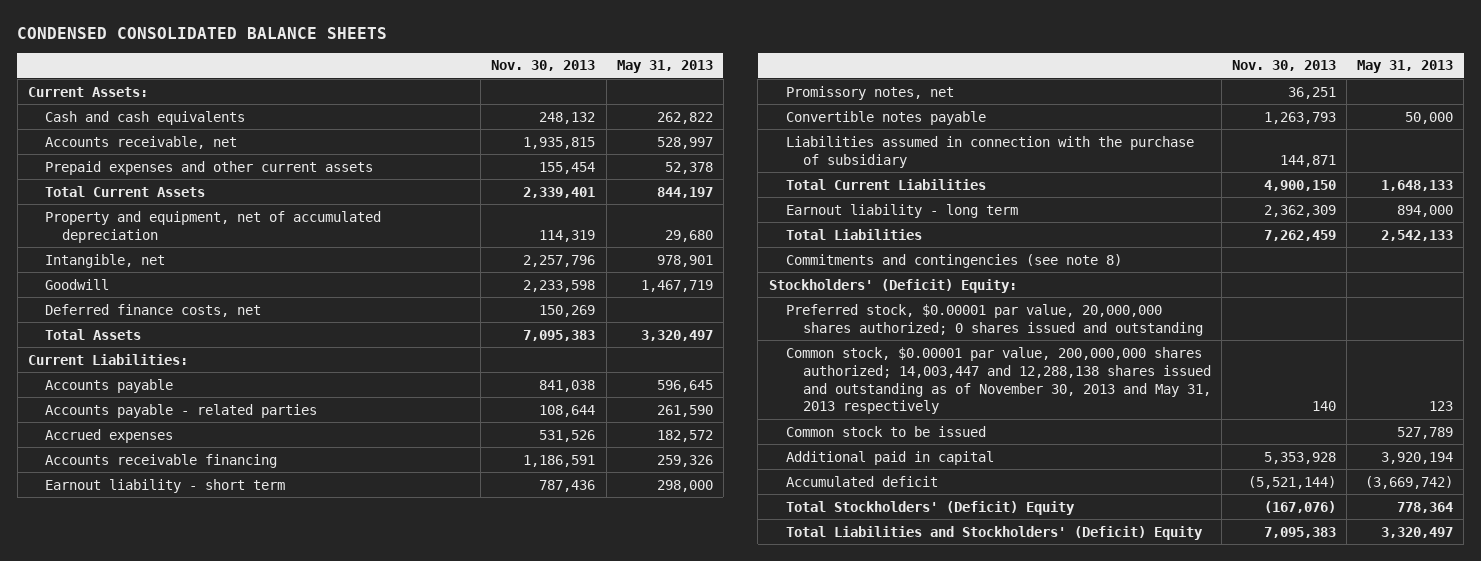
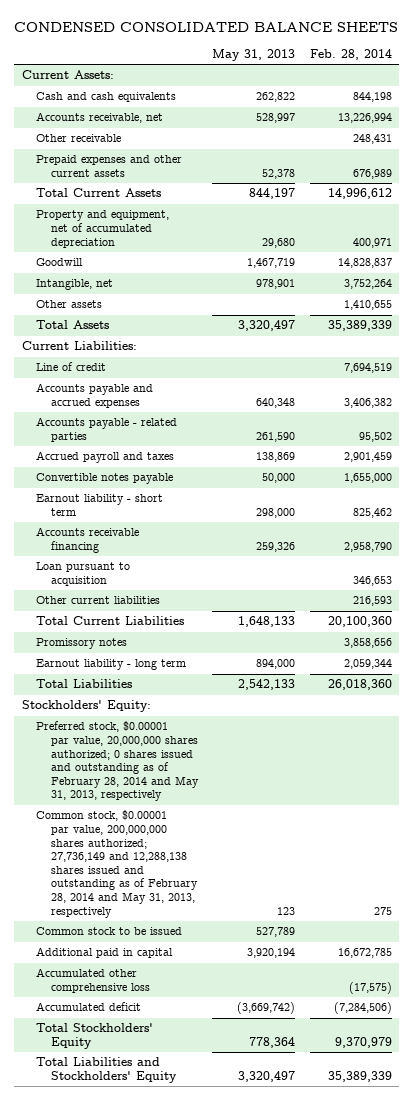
[491,60,596,72] Nov. 30, 2013 -> none
none -> [309,49,392,61] Feb. 28, 2014
none -> [36,134,122,143] Other receivable
[45,303,262,317] Deferred finance costs, net -> none
[45,253,166,268] Intangible, net -> [36,279,114,291] Intangible, net
none -> [36,300,103,309] Other assets
[45,378,174,393] Accounts payable -> none
none -> [36,362,107,372] Line of credit
none -> [36,383,154,408] Accounts payable and accrued expenses
[45,428,174,443] Accrued expenses -> none
[785,85,954,100] Promissory notes, net -> none
none -> [36,451,175,464] Accrued payroll and taxes
[785,135,1194,168] Liabilities assumed in connection with the purchase of subsidiary -> none
[45,478,286,493] Earnout liability - short term -> [36,494,164,516] Earnout liability - short term
[45,453,278,468] Accounts receivable financing -> [36,527,140,553] Accounts receivable financing
none -> [36,562,131,586] Loan pursuant to acquisition
none -> [36,596,161,605] Other current liabilities
none -> [36,638,128,650] Promissory notes
[785,253,1122,268] Commitments and contingencies (see note 8) -> none
[768,278,1017,293] Stockholders' (Deficit) Equity: -> [21,700,151,713] Stockholders' Equity:
[785,303,1203,336] Preferred stock, $0.00001 par value, 20,000,000 shares authorized; 0 shares issued and outstanding -> [36,721,199,802] Preferred stock, $0.00001 par value, 20,000,000 shares authorized; 0 shares issued and outstanding as of February 28, 2014 and May 31, 2013, respectively
[785,346,1211,415] Common stock, $0.00001 par value, 200,000,000 shares authorized; 14,003,447 and 12,288,138 shares issued and outstanding as of November 30, 2013 and May 31, 2013 respectively -> [36,810,198,918] Common stock, $0.00001 par value, 200,000,000 shares authorized; 27,736,149 and 12,288,138 shares issued and outstanding as of February 28, 2014 and May 31, 2013, respectively
none -> [36,968,150,993] Accumulated other comprehensive loss
[785,500,1075,515] Total Stockholders' (Deficit) Equity -> [36,1023,154,1049] Total Stockholders' Equity
[785,525,1203,540] Total Liabilities and Stockholders' (Deficit) Equity -> [36,1057,177,1083] Total Liabilities and Stockholders' Equity

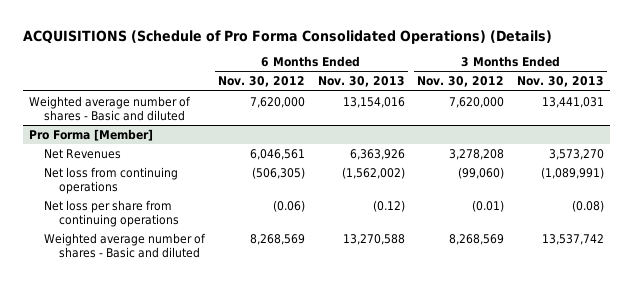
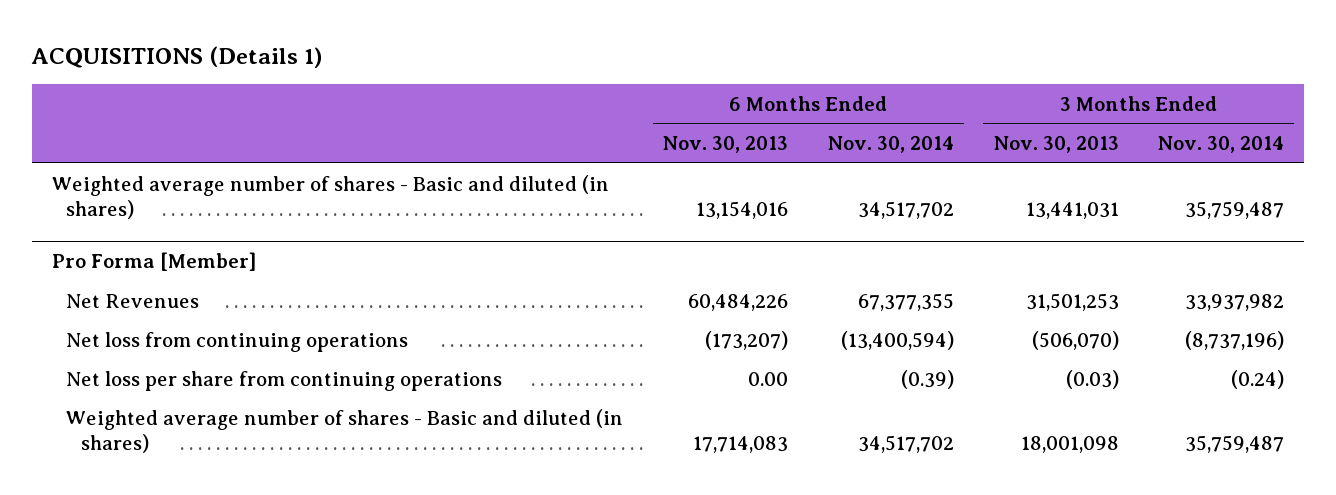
[22,29,552,44] ACQUISITIONS (Schedule of Pro Forma Consolidated Operations) (Details) -> [31,46,323,69] ACQUISITIONS (Details 1)
[217,76,305,88] Nov. 30, 2012 -> none
[417,76,505,88] Nov. 30, 2012 -> none
none -> [826,136,954,154] Nov. 30, 2014
none -> [1157,136,1285,154] Nov. 30, 2014
[29,95,192,121] Weighted average number of shares - Basic and diluted -> [51,174,609,220] Weighted average number of shares - Basic and diluted (in shares)
[349,148,405,160] 6,363,926 -> [688,293,789,311] 60,484,226
[549,148,605,160] 3,573,270 -> [1025,292,1119,311] 31,501,253
[341,166,405,179] (1,562,002) -> [705,330,789,350] (173,207)
[541,166,605,179] (1,089,991) -> [1031,330,1119,350] (506,070)
[372,199,405,212] (0.12) -> [748,371,789,386] 0.00
[572,199,605,212] (0.08) -> [1065,369,1119,389] (0.03)
[43,232,206,258] Weighted average number of shares - Basic and diluted -> [66,408,624,454] Weighted average number of shares - Basic and diluted (in shares)
[342,233,405,245] 13,270,588 -> [693,436,789,454] 17,714,083
[542,233,605,245] 13,537,742 -> [1020,436,1119,454] 18,001,098

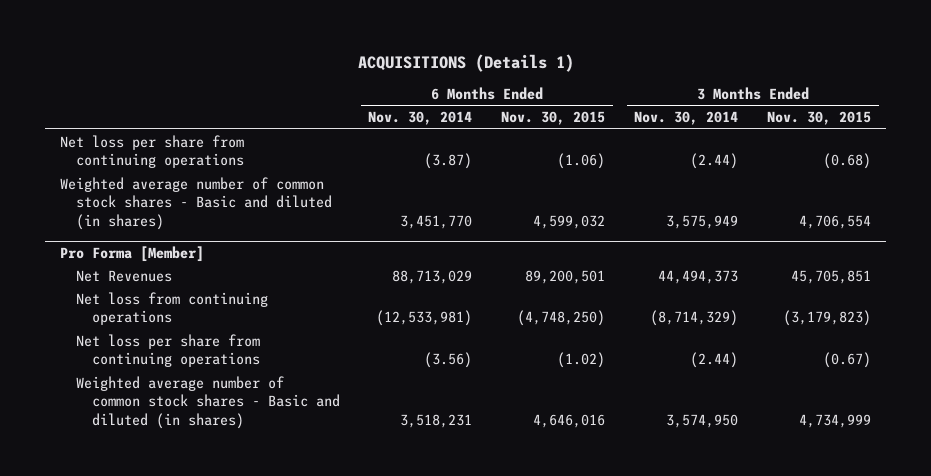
[662,136,789,154] Nov. 30, 2013 -> none
[992,136,1119,154] Nov. 30, 2013 -> none
none -> [501,111,606,126] Nov. 30, 2015
none -> [767,111,872,126] Nov. 30, 2015
none -> [59,134,244,169] Net loss per share from continuing operations
[51,174,609,220] Weighted average number of shares - Basic and diluted (in shares) -> [59,176,332,230] Weighted average number of common stock shares - Basic and diluted (in shares)
[857,201,954,220] 34,517,702 -> [400,214,473,229] 3,451,770
[1185,201,1285,220] 35,759,487 -> [666,214,739,229] 3,575,949
[857,292,954,311] 67,377,355 -> [392,269,473,284] 88,713,029
[1185,293,1285,311] 33,937,982 -> [658,269,739,284] 44,494,373
[840,330,954,350] (13,400,594) -> [376,310,473,327] (12,533,981)
[1185,330,1285,350] (8,737,196) -> [650,310,739,327] (8,714,329)
[900,369,954,389] (0.39) -> [424,352,473,369] (3.56)
[1231,369,1285,389] (0.24) -> [690,352,739,369] (2.44)
[66,408,624,454] Weighted average number of shares - Basic and diluted (in shares) -> [75,375,340,429] Weighted average number of common stock shares - Basic and diluted (in shares)
[857,435,954,454] 34,517,702 -> [400,413,473,428] 3,518,231
[1185,435,1285,454] 35,759,487 -> [666,413,739,428] 3,574,950

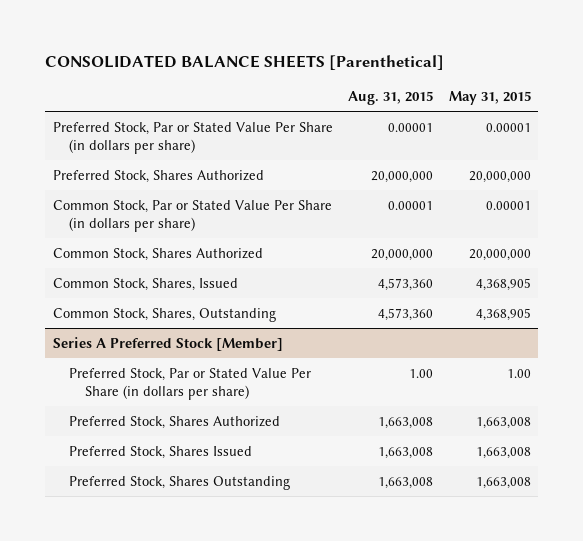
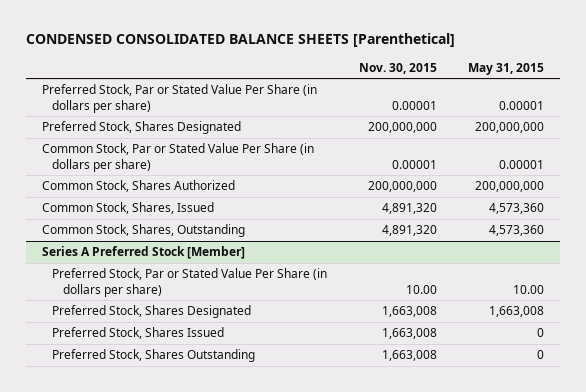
[44,55,444,71] CONSOLIDATED BALANCE SHEETS [Parenthetical] -> [25,33,455,48] CONDENSED CONSOLIDATED BALANCE SHEETS [Parenthetical]
[348,91,434,106] Aug. 31, 2015 -> none
none -> [358,62,437,74] Nov. 30, 2015
[52,169,264,183] Preferred Stock, Shares Authorized -> [41,121,241,135] Preferred Stock, Shares Designated
[468,170,531,183] 20,000,000 -> [475,122,545,134] 200,000,000
[468,248,531,261] 20,000,000 -> [475,181,545,193] 200,000,000
[475,277,531,291] 4,368,905 -> [489,203,545,215] 4,573,360
[475,307,531,321] 4,368,905 -> [489,225,545,237] 4,573,360
[506,368,531,378] 1.00 -> [513,284,545,294] 10.00
[68,415,280,429] Preferred Stock, Shares Authorized -> [52,305,252,319] Preferred Stock, Shares Designated
[475,446,531,459] 1,663,008 -> [537,328,545,338] 0
[475,476,531,489] 1,663,008 -> [537,350,545,360] 0

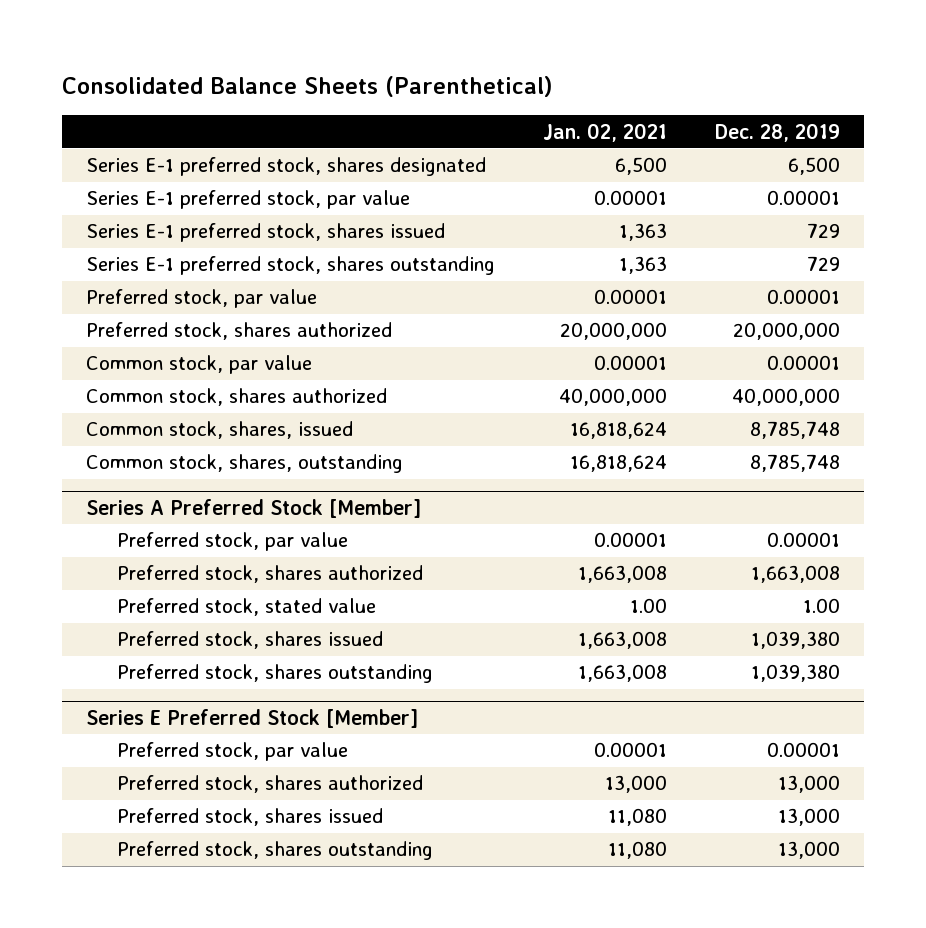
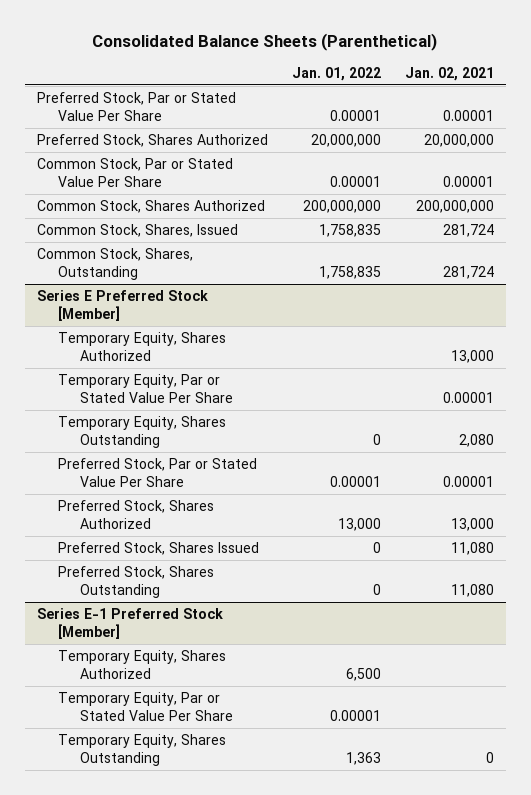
[715,122,841,142] Dec. 28, 2019 -> none
none -> [291,66,381,81] Jan. 01, 2022
[86,157,487,177] Series E-1 preferred stock, shares designated -> none
[86,190,411,210] Series E-1 preferred stock, par value -> none
[86,223,446,243] Series E-1 preferred stock, shares issued -> none
[86,256,496,276] Series E-1 preferred stock, shares outstanding -> none
[86,498,422,518] Series A Preferred Stock [Member] -> none
[116,532,348,552] Preferred stock, par value -> none
[116,565,423,584] Preferred stock, shares authorized -> none
[116,598,376,617] Preferred stock, stated value -> none
[116,631,383,650] Preferred stock, shares issued -> none
[116,664,433,684] Preferred stock, shares outstanding -> none
[86,289,318,309] Preferred stock, par value -> [36,92,236,121] Preferred Stock, Par or Stated Value Per Share
[86,322,393,341] Preferred stock, shares authorized -> [36,134,268,148] Preferred Stock, Shares Authorized
[86,355,313,375] Common stock, par value -> [36,158,233,187] Common Stock, Par or Stated Value Per Share
[86,388,388,407] Common stock, shares authorized -> [36,200,265,214] Common Stock, Shares Authorized
[559,388,668,407] 40,000,000 -> [415,200,494,214] 200,000,000
[86,421,354,440] Common stock, shares, issued -> [36,224,238,238] Common Stock, Shares, Issued
[570,422,668,440] 16,818,624 -> [442,224,494,238] 281,724
[86,454,404,474] Common stock, shares, outstanding -> [36,248,193,280] Common Stock, Shares, Outstanding
[570,455,668,473] 16,818,624 -> [442,265,494,279] 281,724
none -> [58,332,227,361] Temporary Equity, Shares Authorized
none -> [58,374,234,403] Temporary Equity, Par or Stated Value Per Share
none -> [58,416,227,448] Temporary Equity, Shares Outstanding
[116,742,348,762] Preferred stock, par value -> [58,458,258,487] Preferred Stock, Par or Stated Value Per Share
[116,775,423,794] Preferred stock, shares authorized -> [58,500,215,529] Preferred Stock, Shares Authorized
[116,808,383,827] Preferred stock, shares issued -> [58,542,260,556] Preferred Stock, Shares Issued
[116,841,433,861] Preferred stock, shares outstanding -> [58,566,215,598] Preferred Stock, Shares Outstanding
none -> [36,608,223,639] Series E-1 Preferred Stock [Member]
none -> [58,650,227,679] Temporary Equity, Shares Authorized
none -> [58,692,234,721] Temporary Equity, Par or Stated Value Per Share
none -> [58,734,227,766] Temporary Equity, Shares Outstanding

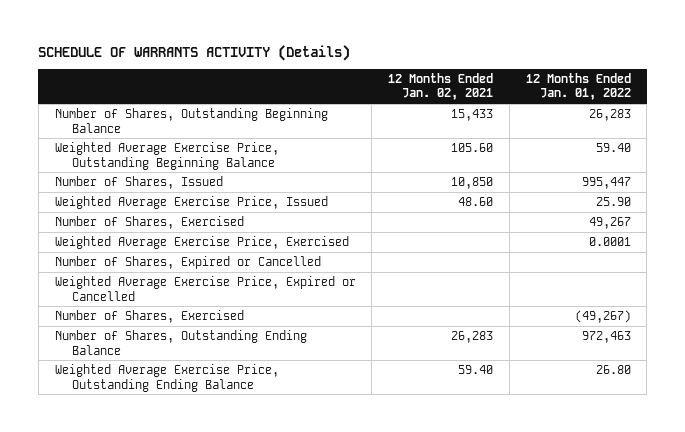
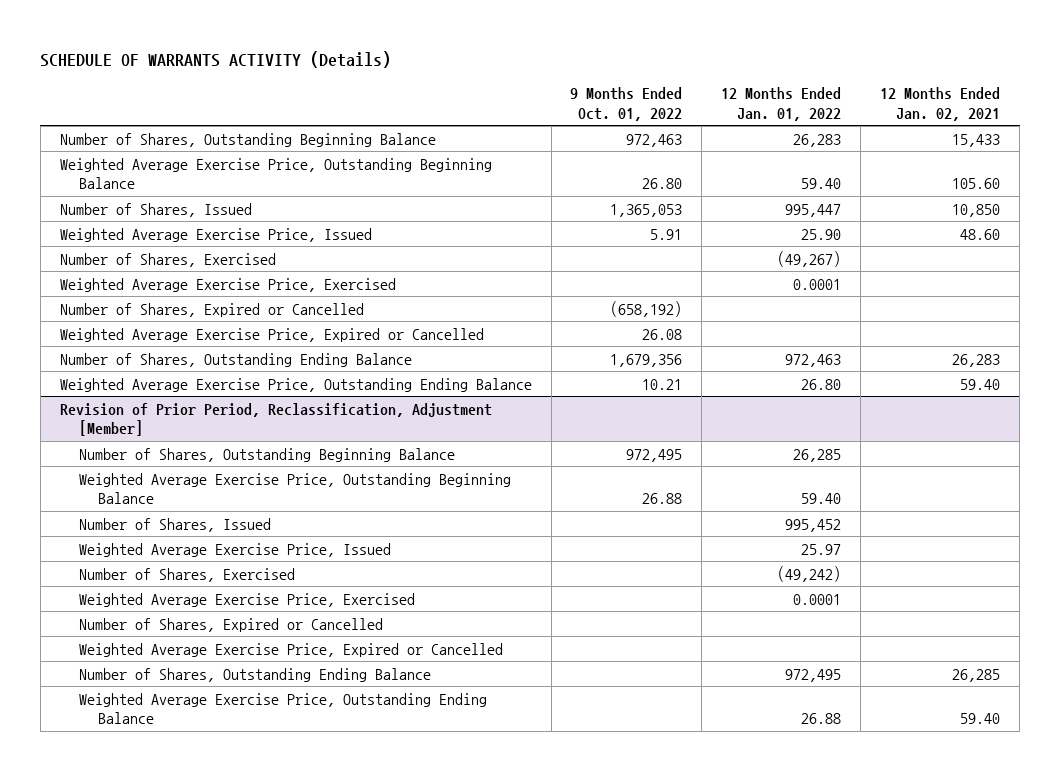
none -> [570,87,683,121] 9 Months Ended Oct. 01, 2022
[54,216,244,230] Number of Shares, Exercised -> none
[54,310,244,324] Number of Shares, Exercised -> [59,252,276,267] Number of Shares, Exercised
none -> [59,402,492,437] Revision of Prior Period, Reclassification, Adjustment [Member]
none -> [78,447,455,462] Number of Shares, Outstanding Beginning Balance
none -> [78,472,511,505] Weighted Average Exercise Price, Outstanding Beginning Balance
none -> [78,517,271,532] Number of Shares, Issued
none -> [78,542,391,557] Weighted Average Exercise Price, Issued
none -> [78,567,295,582] Number of Shares, Exercised
none -> [78,592,415,607] Weighted Average Exercise Price, Exercised
none -> [78,617,383,632] Number of Shares, Expired or Cancelled
none -> [78,642,503,657] Weighted Average Exercise Price, Expired or Cancelled
none -> [78,667,431,682] Number of Shares, Outstanding Ending Balance
none -> [78,692,487,725] Weighted Average Exercise Price, Outstanding Ending Balance

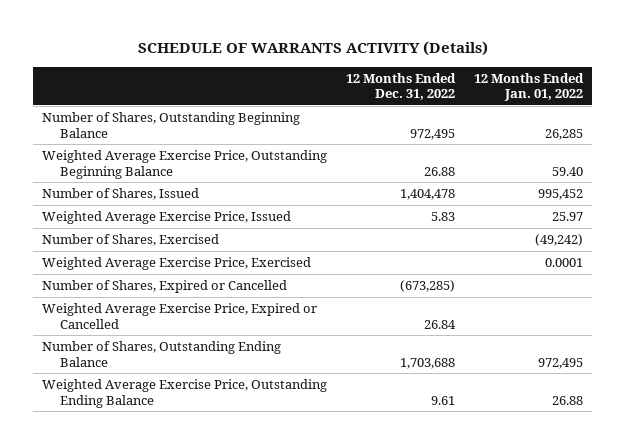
[570,87,683,121] 9 Months Ended Oct. 01, 2022 -> none
[880,87,1001,121] 12 Months Ended Jan. 02, 2021 -> none
none -> [346,72,457,101] 12 Months Ended Dec. 31, 2022
[59,132,436,147] Number of Shares, Outstanding Beginning Balance -> none
[59,157,492,190] Weighted Average Exercise Price, Outstanding Beginning Balance -> none
[59,202,252,217] Number of Shares, Issued -> none
[59,227,372,242] Weighted Average Exercise Price, Issued -> none
[59,252,276,267] Number of Shares, Exercised -> none
[59,277,396,292] Weighted Average Exercise Price, Exercised -> none
[59,302,364,317] Number of Shares, Expired or Cancelled -> none
[59,327,484,342] Weighted Average Exercise Price, Expired or Cancelled -> none
[59,352,412,367] Number of Shares, Outstanding Ending Balance -> none
[59,377,532,392] Weighted Average Exercise Price, Outstanding Ending Balance -> none
[59,402,492,437] Revision of Prior Period, Reclassification, Adjustment [Member] -> none

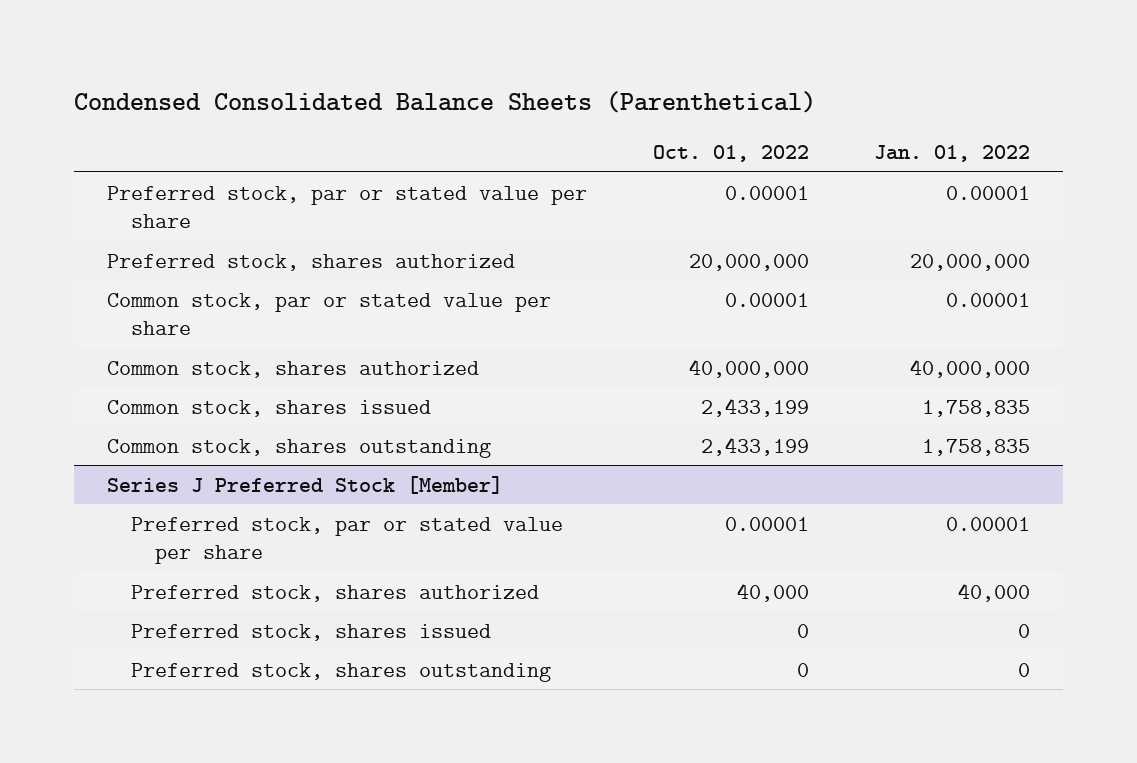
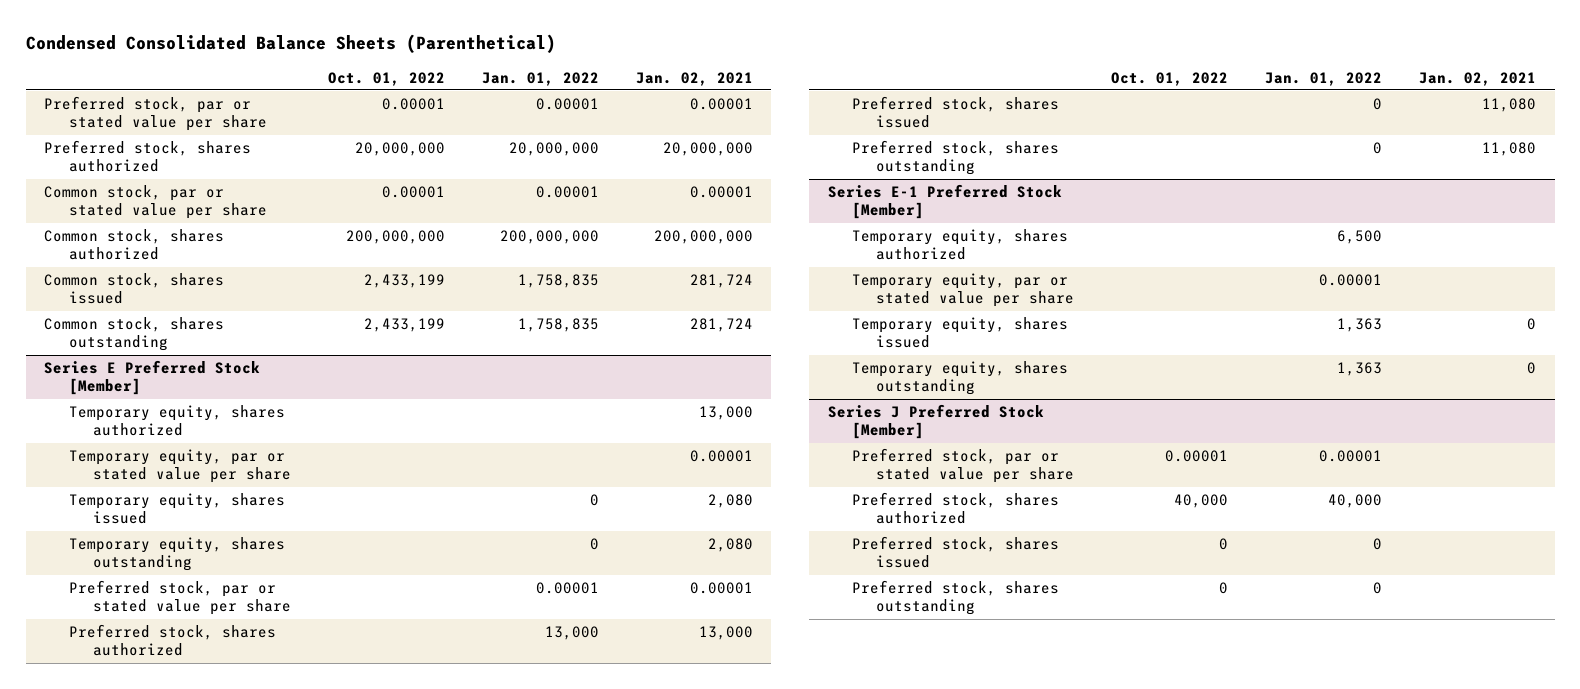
none -> [635,71,753,86] Jan. 02, 2021
[688,358,809,378] 40,000,000 -> [345,229,445,244] 200,000,000
[910,358,1031,378] 40,000,000 -> [499,229,599,244] 200,000,000
none -> [44,359,261,396] Series E Preferred Stock [Member]
none -> [68,404,285,437] Temporary equity, shares authorized
none -> [68,448,291,484] Temporary equity, par or stated value per share
none -> [68,492,285,525] Temporary equity, shares issued
none -> [68,536,285,572] Temporary equity, shares outstanding
none -> [68,579,291,616] Preferred stock, par or stated value per share
none -> [68,623,276,657] Preferred stock, shares authorized
none -> [852,95,1060,129] Preferred stock, shares issued
none -> [852,139,1060,176] Preferred stock, shares outstanding
none -> [827,183,1062,220] Series E-1 Preferred Stock [Member]
none -> [852,228,1069,261] Temporary equity, shares authorized
none -> [852,272,1075,308] Temporary equity, par or stated value per share
none -> [852,316,1069,349] Temporary equity, shares issued
none -> [852,360,1069,396] Temporary equity, shares outstanding

